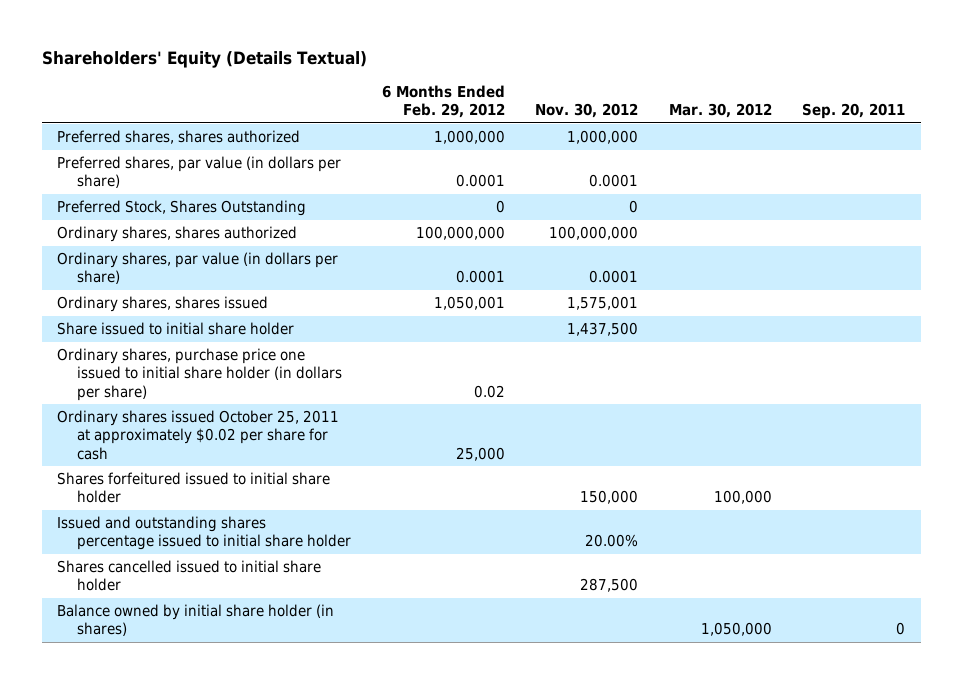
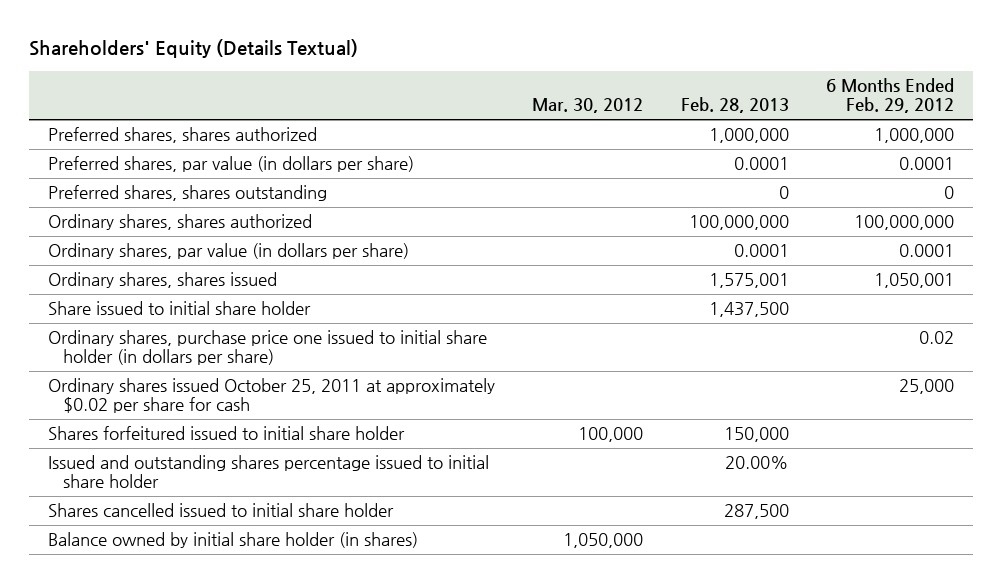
[535,103,639,119] Nov. 30, 2012 -> none
[802,103,906,120] Sep. 20, 2011 -> none
none -> [680,97,789,114] Feb. 28, 2013
[57,200,307,217] Preferred Stock, Shares Outstanding -> [47,185,327,202] Preferred shares, shares outstanding

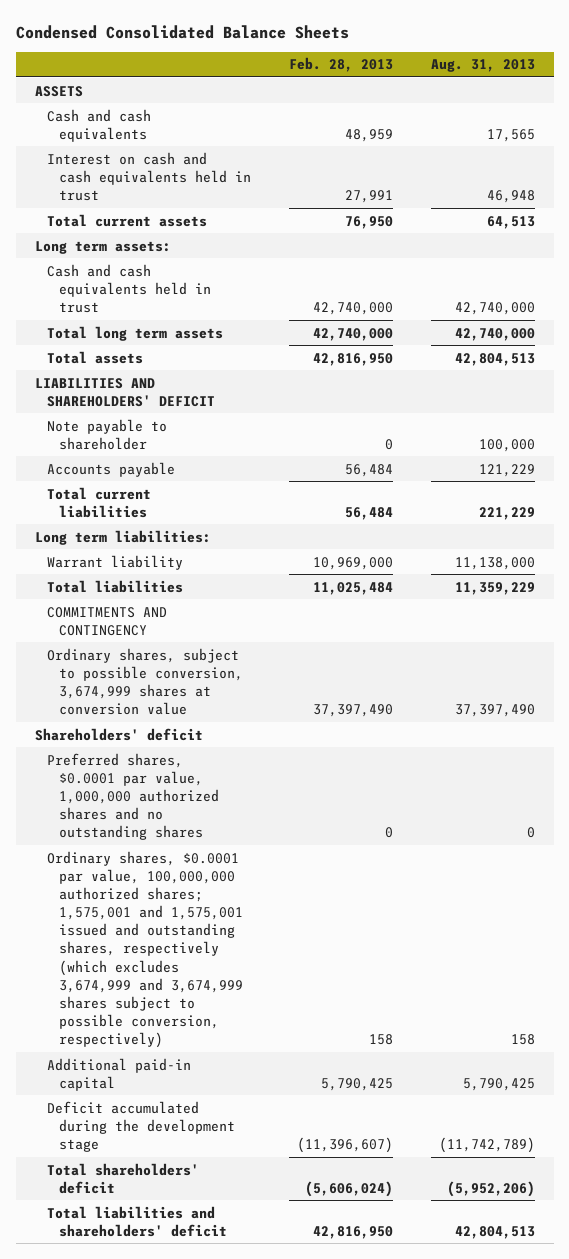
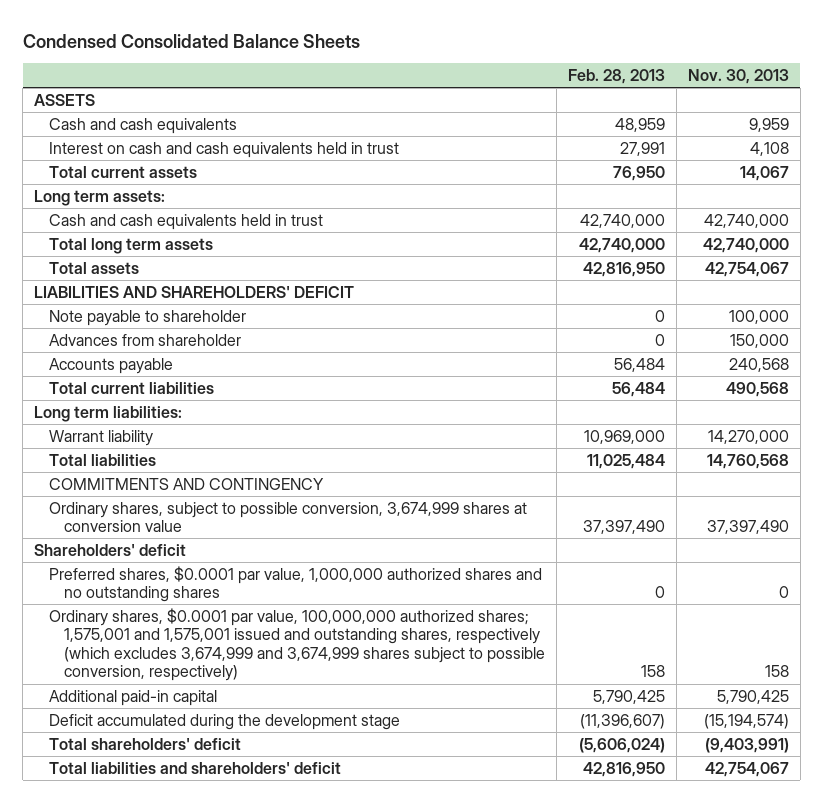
[430,59,535,73] Aug. 31, 2013 -> none
none -> [687,69,789,85] Nov. 30, 2013
none -> [49,333,242,346] Advances from shareholder

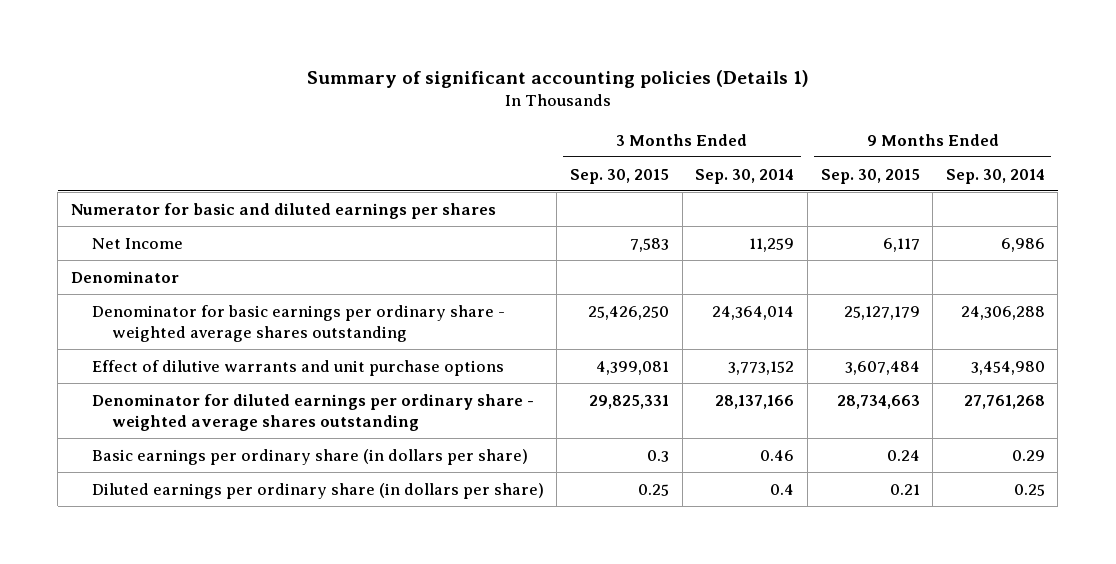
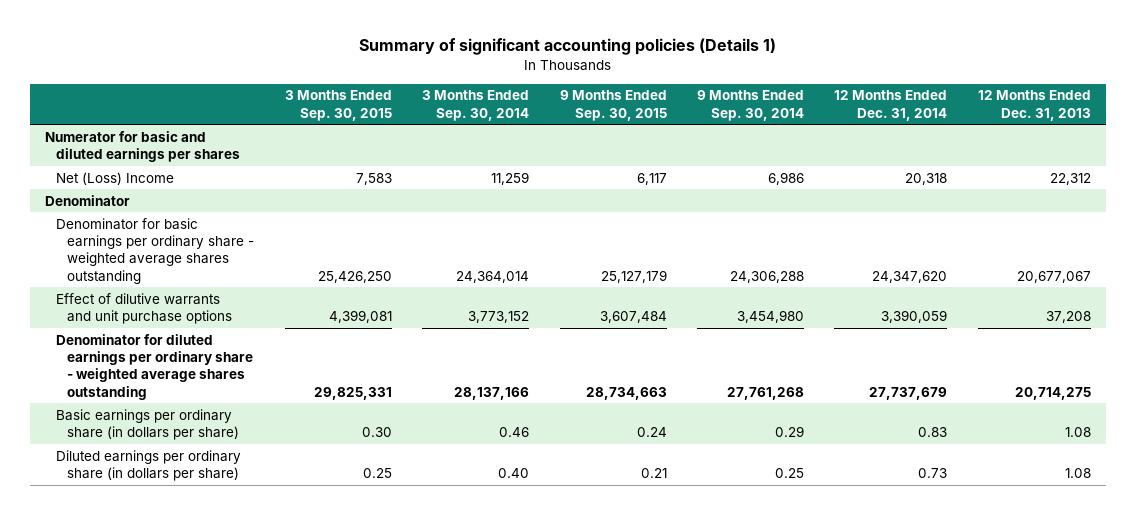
none -> [834,90,948,121] 12 Months Ended Dec. 31, 2014
none -> [977,90,1091,121] 12 Months Ended Dec. 31, 2013
[91,237,183,249] Net Income -> [56,171,175,185] Net (Loss) Income
[646,449,669,462] 0.3 -> [361,426,392,437] 0.30
[770,483,795,495] 0.4 -> [498,467,530,478] 0.40

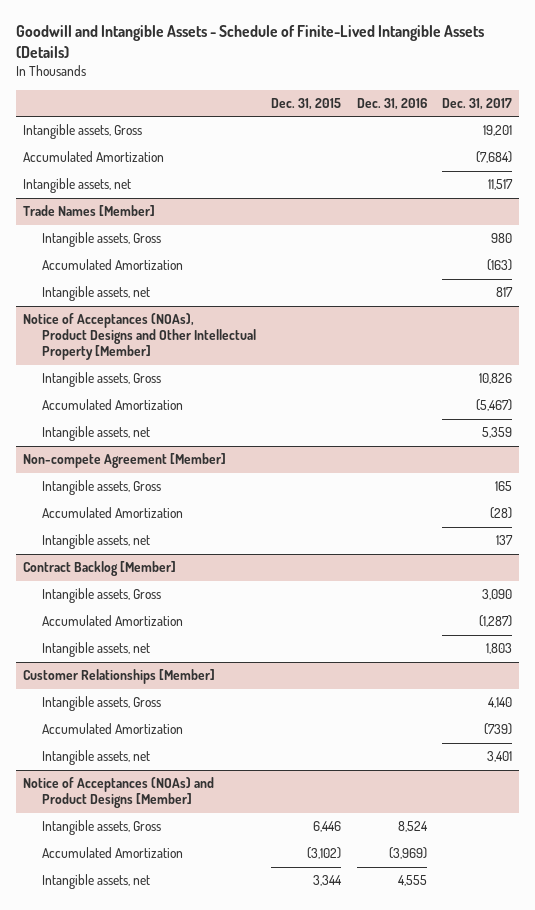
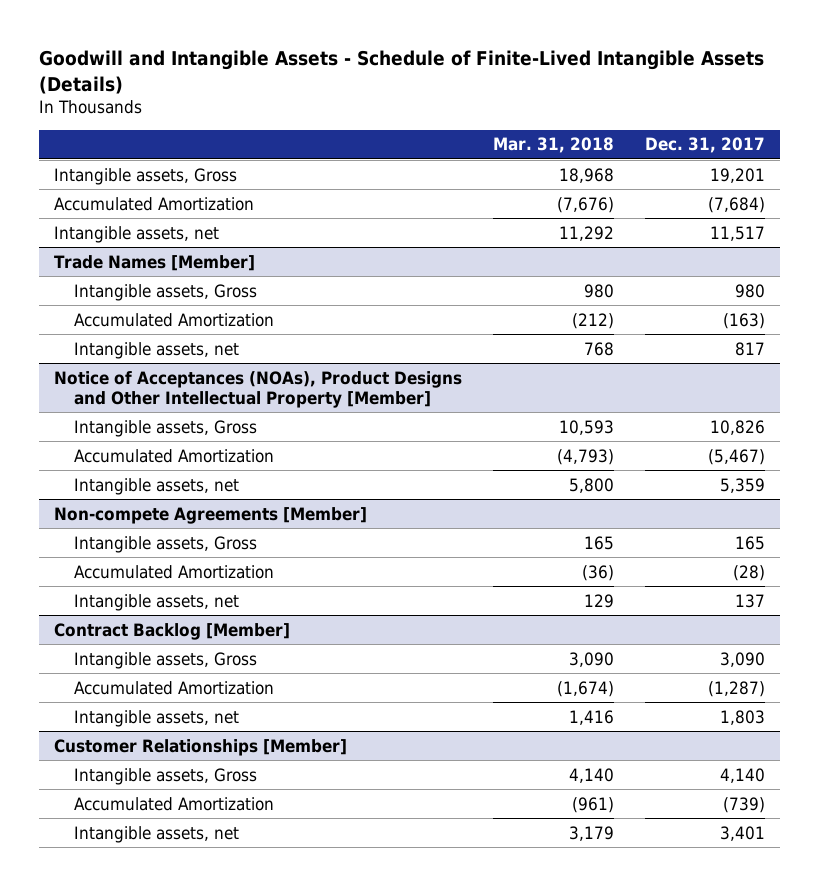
[271,97,342,110] Dec. 31, 2015 -> none
[356,97,427,110] Dec. 31, 2016 -> none
none -> [492,137,614,154] Mar. 31, 2018
[23,453,227,469] Non-compete Agreement [Member] -> [54,506,368,524] Non-compete Agreements [Member]
[23,777,215,809] Notice of Acceptances (NOAs) and Product Designs [Member] -> none
[42,820,162,836] Intangible assets, Gross -> none
[42,847,184,859] Accumulated Amortization -> none
[42,874,151,890] Intangible assets, net -> none

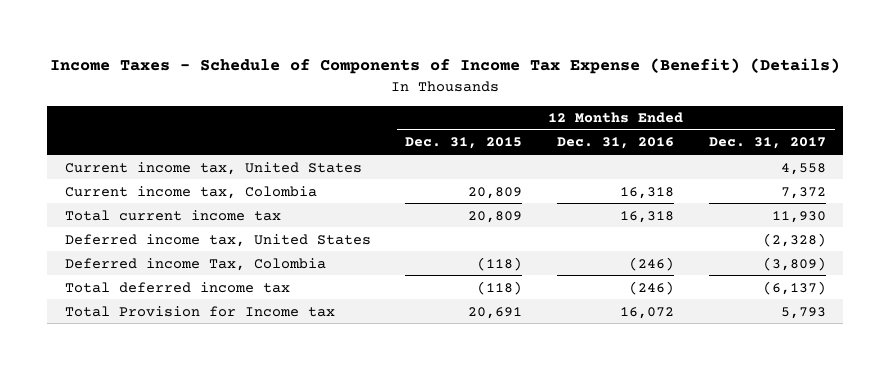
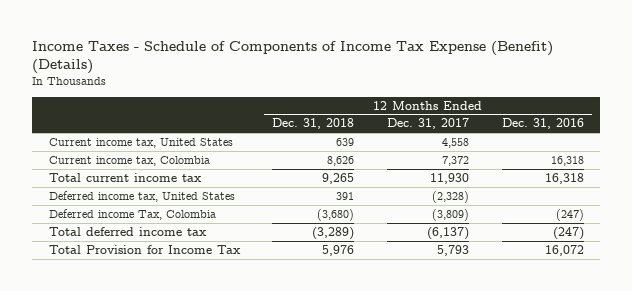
[405,137,523,150] Dec. 31, 2015 -> none
none -> [272,118,355,130] Dec. 31, 2018
[629,256,675,271] (246) -> [555,208,584,221] (247)
[629,280,675,295] (246) -> [552,226,584,240] (247)
[64,305,335,317] Total Provision for Income tax -> [48,244,241,254] Total Provision for Income Tax

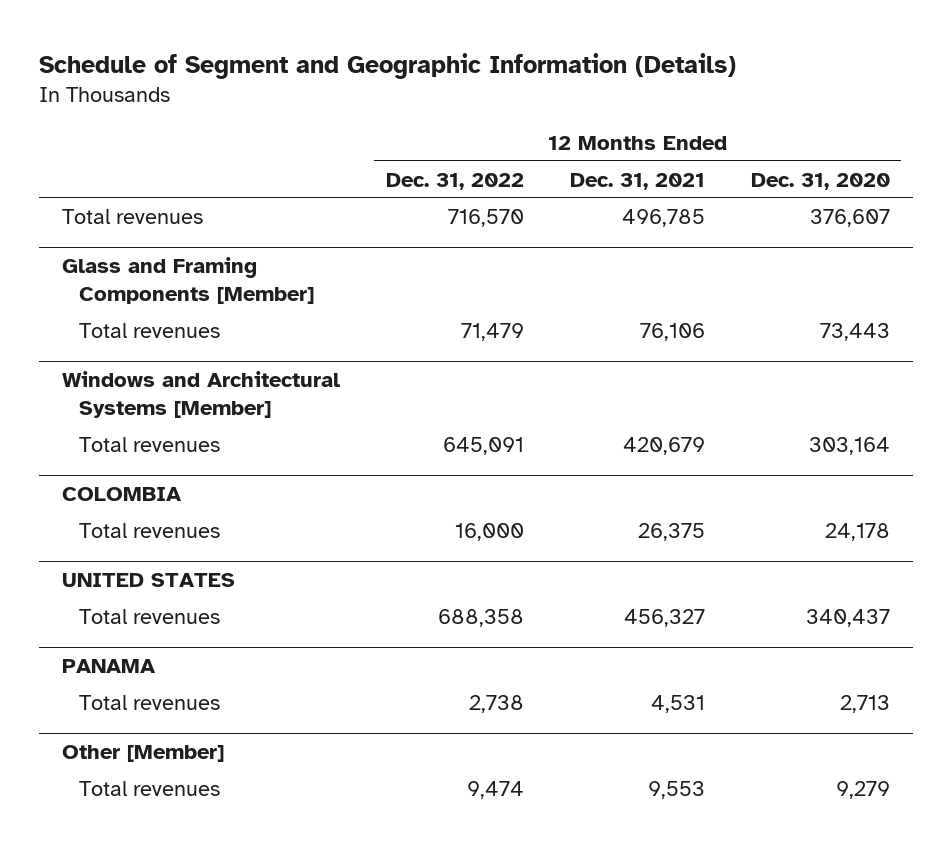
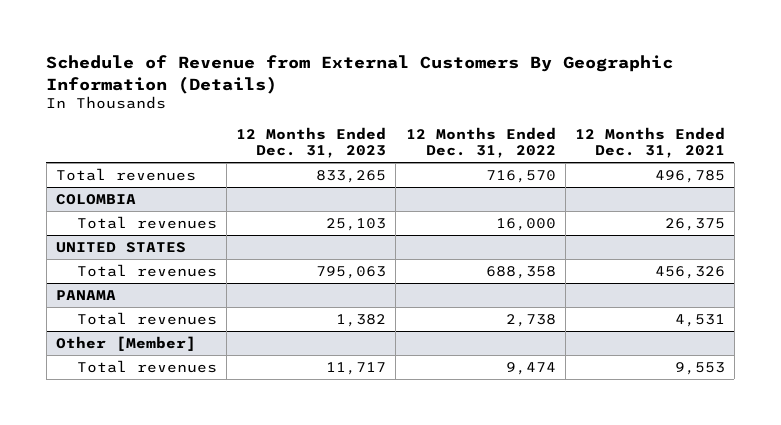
[38,52,736,79] Schedule of Segment and Geographic Information (Details) -> [46,54,674,94] Schedule of Revenue from External Customers By Geographic Information (Details)
[750,172,890,190] Dec. 31, 2020 -> none
none -> [236,127,387,159] 12 Months Ended Dec. 31, 2023
[61,257,315,304] Glass and Framing Components [Member] -> none
[79,322,221,338] Total revenues -> none
[61,371,340,418] Windows and Architectural Systems [Member] -> none
[79,436,221,452] Total revenues -> none
[623,608,705,627] 456,327 -> [654,265,725,279] 456,326

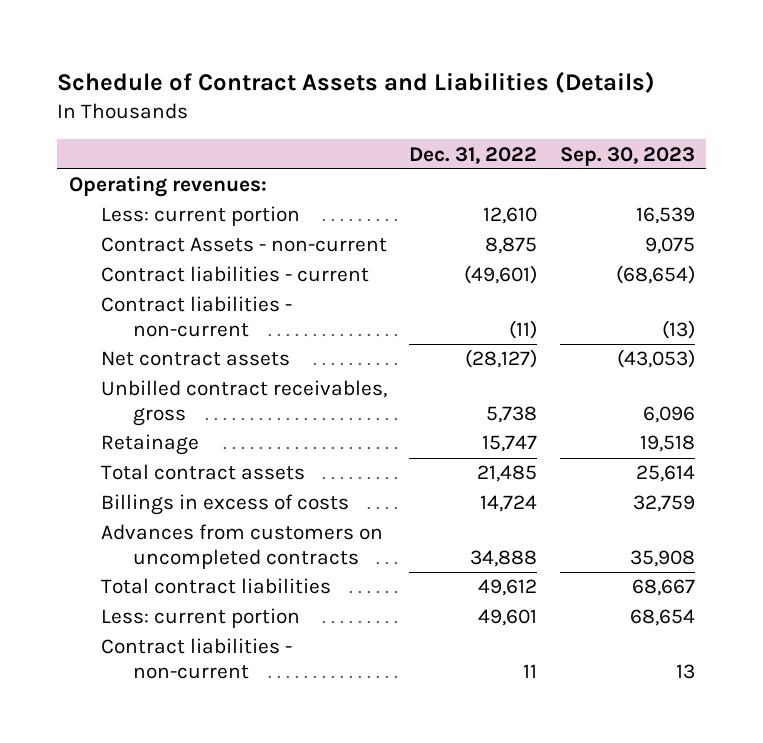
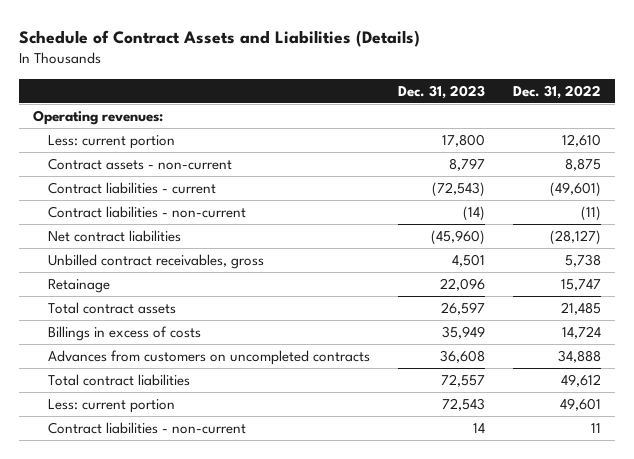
[559,146,695,166] Sep. 30, 2023 -> none
none -> [397,84,485,99] Dec. 31, 2023
[100,237,387,253] Contract Assets - non-current -> [48,158,233,171] Contract assets - non-current
[100,351,290,367] Net contract assets -> [48,230,182,243] Net contract liabilities

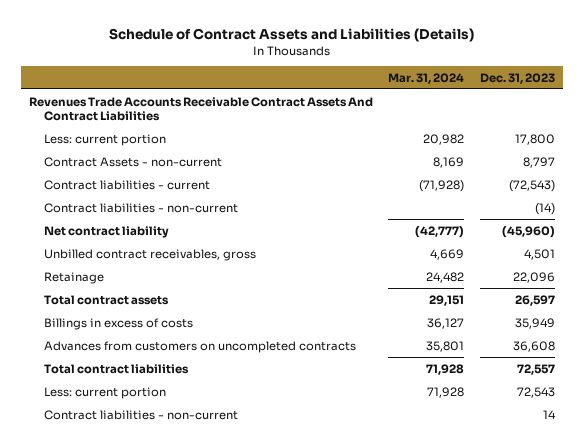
[512,84,601,99] Dec. 31, 2022 -> none
none -> [388,72,465,84] Mar. 31, 2024
[33,110,164,126] Operating revenues: -> none
none -> [28,96,373,122] Revenues Trade Accounts Receivable Contract Assets And Contract Liabilities
[48,158,233,171] Contract assets - non-current -> [44,156,223,167] Contract Assets - non-current
[48,230,182,243] Net contract liabilities -> [44,225,170,238] Net contract liability

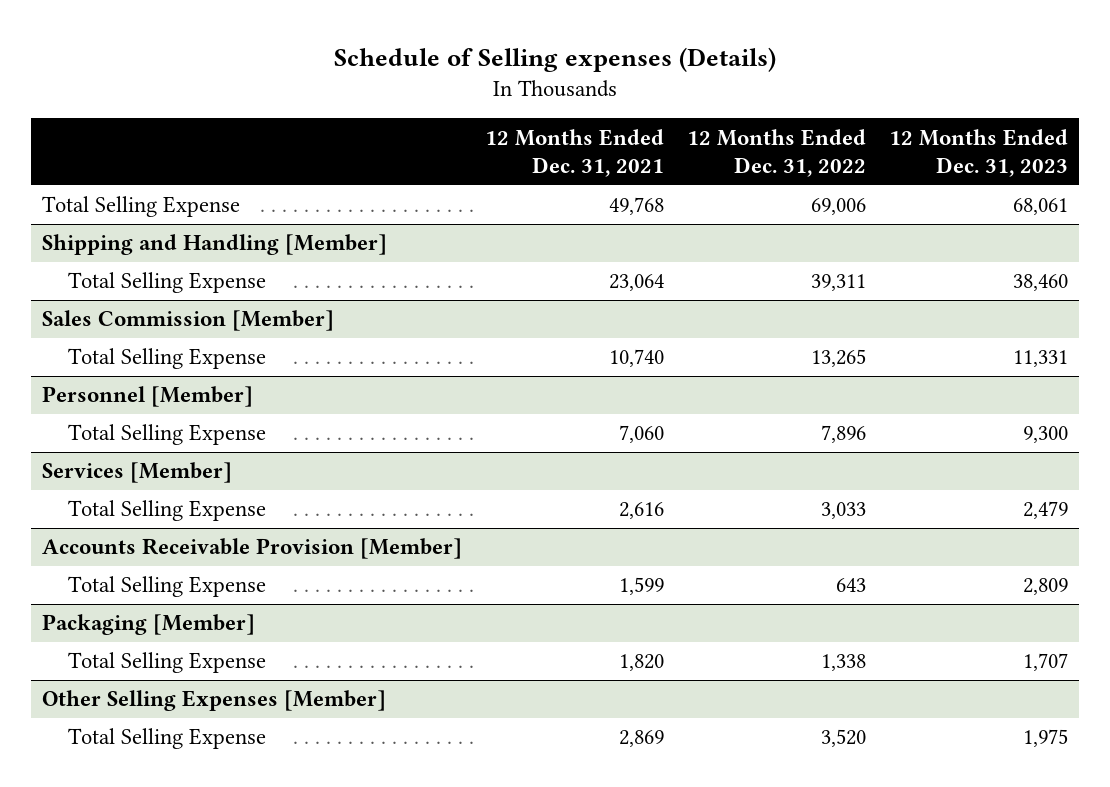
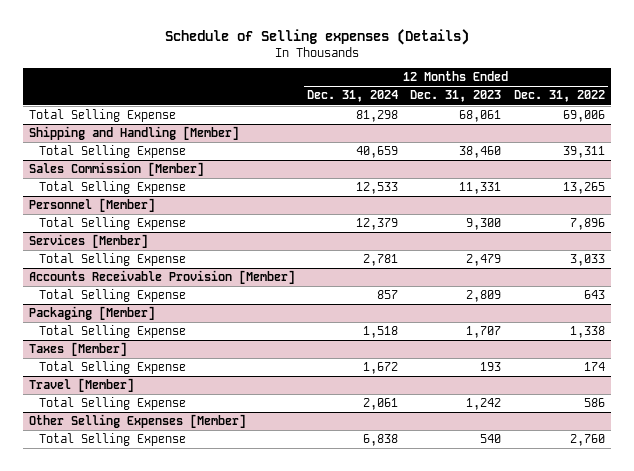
[484,128,664,177] 12 Months Ended Dec. 31, 2021 -> none
none -> [307,90,399,103] Dec. 31, 2024
none -> [29,342,128,357] Taxes [Member]
none -> [38,361,186,375] Total Selling Expense
none -> [29,378,135,393] Travel [Member]
none -> [38,397,186,411] Total Selling Expense
[820,729,866,748] 3,520 -> [569,434,605,447] 2,760
[1022,729,1068,748] 1,975 -> [480,434,502,444] 540

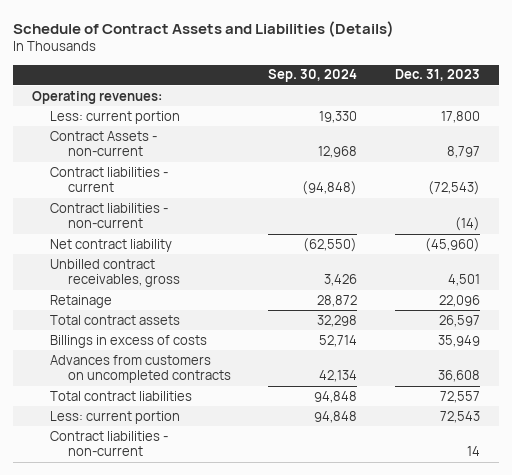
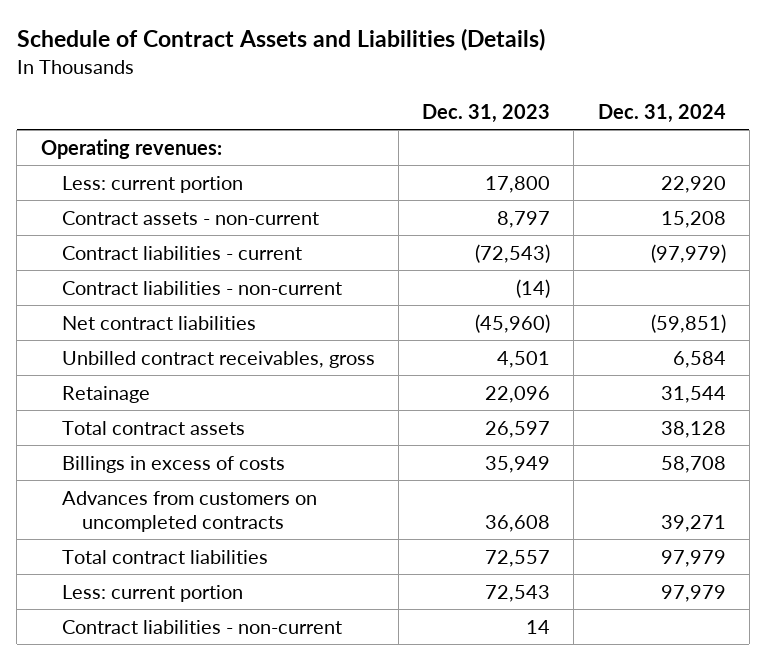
[268,69,358,83] Sep. 30, 2024 -> none
none -> [597,103,726,123] Dec. 31, 2024
[49,130,157,157] Contract Assets - non-current -> [61,210,319,225] Contract assets - non-current
[49,238,172,252] Net contract liability -> [61,315,256,330] Net contract liabilities

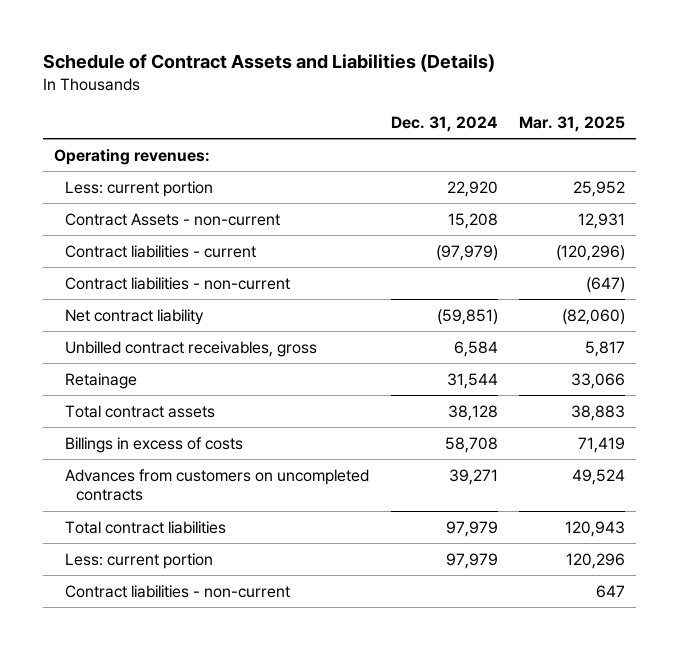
[422,103,551,123] Dec. 31, 2023 -> none
none -> [519,115,626,132] Mar. 31, 2025
[61,210,319,225] Contract assets - non-current -> [65,212,281,226] Contract Assets - non-current
[61,315,256,330] Net contract liabilities -> [65,308,205,325] Net contract liability

